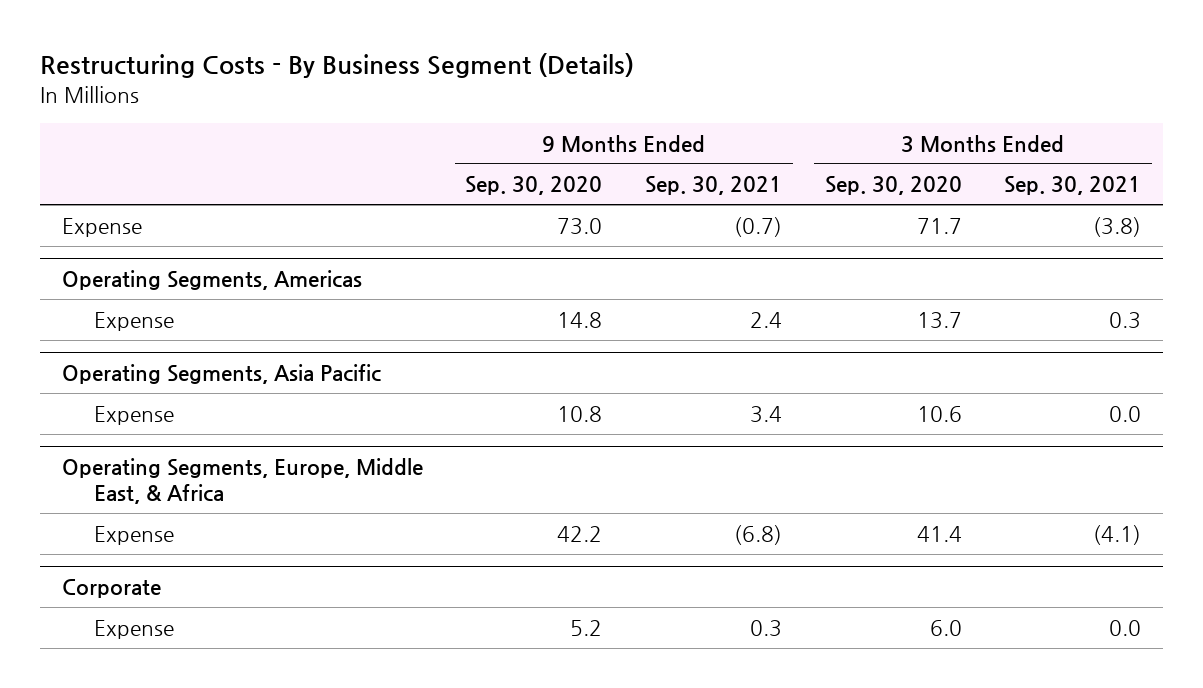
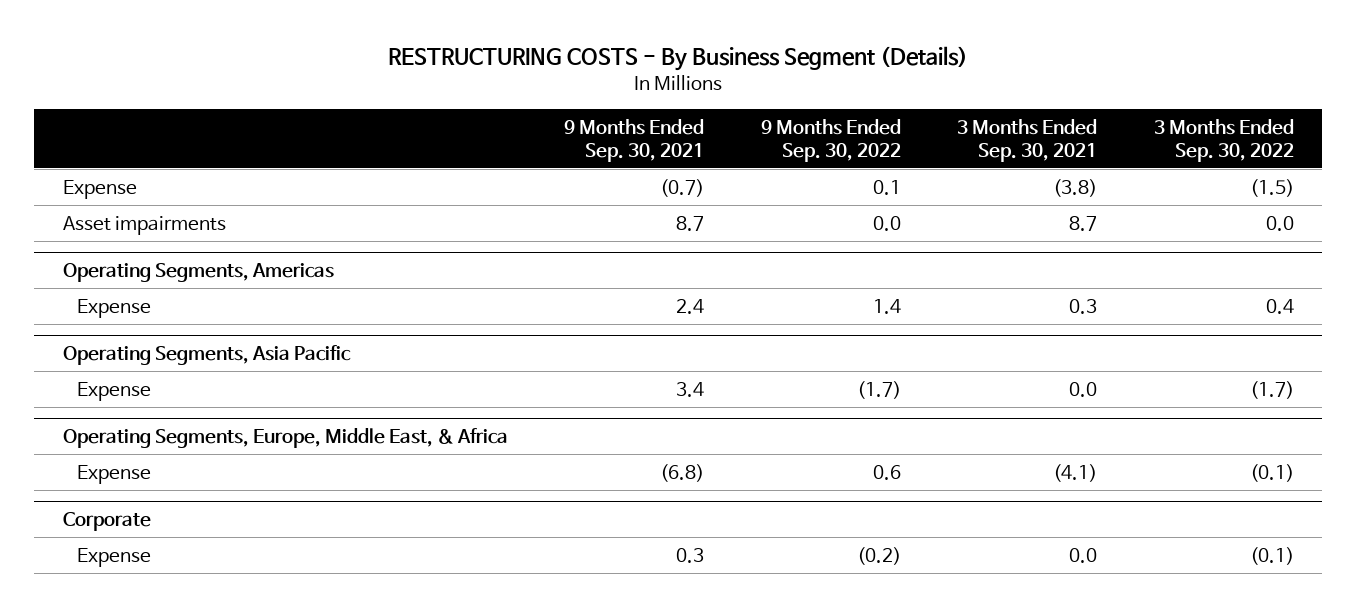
[40,53,635,79] Restructuring Costs - By Business Segment (Details) -> [388,45,969,71] RESTRUCTURING COSTS - By Business Segment (Details)
[465,176,603,196] Sep. 30, 2020 -> none
[824,176,962,196] Sep. 30, 2020 -> none
none -> [760,118,901,162] 9 Months Ended Sep. 30, 2022
none -> [1154,118,1295,162] 3 Months Ended Sep. 30, 2022
none -> [62,215,226,235] Asset impairments

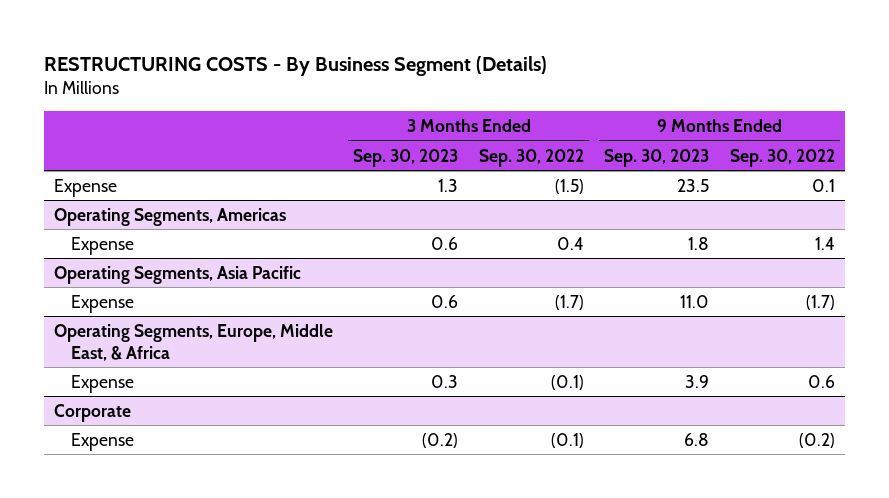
[564,118,705,162] 9 Months Ended Sep. 30, 2021 -> none
[957,118,1098,162] 3 Months Ended Sep. 30, 2021 -> none
none -> [353,148,459,167] Sep. 30, 2023
none -> [604,148,710,167] Sep. 30, 2023
[62,215,226,235] Asset impairments -> none

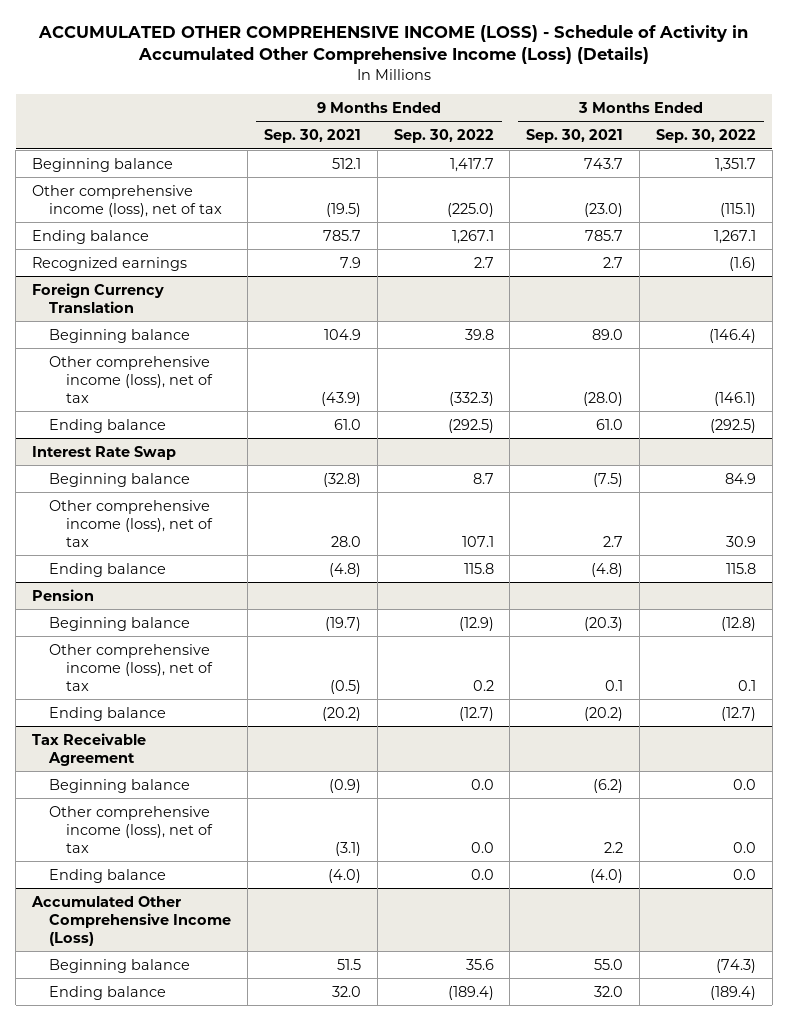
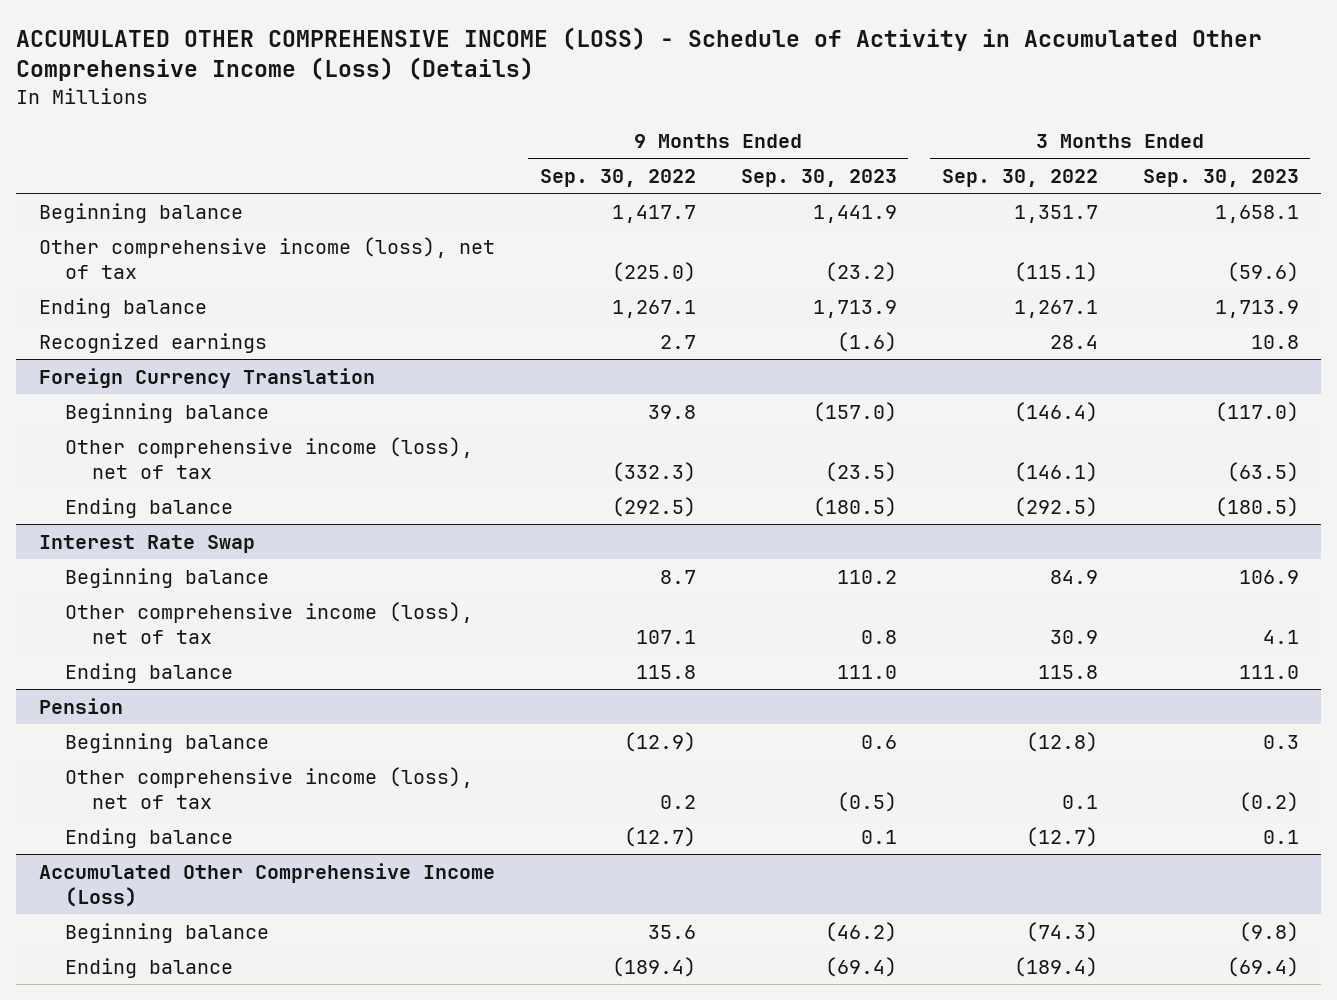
[263,129,361,144] Sep. 30, 2021 -> none
[526,129,624,144] Sep. 30, 2021 -> none
none -> [740,169,897,188] Sep. 30, 2023
none -> [1142,169,1299,188] Sep. 30, 2023
[728,256,756,271] (1.6) -> [1049,334,1098,349] 28.4
[32,732,147,766] Tax Receivable Agreement -> none
[49,778,191,793] Beginning balance -> none
[49,805,214,853] Other comprehensive income (loss), net of tax -> none
[49,868,167,883] Ending balance -> none

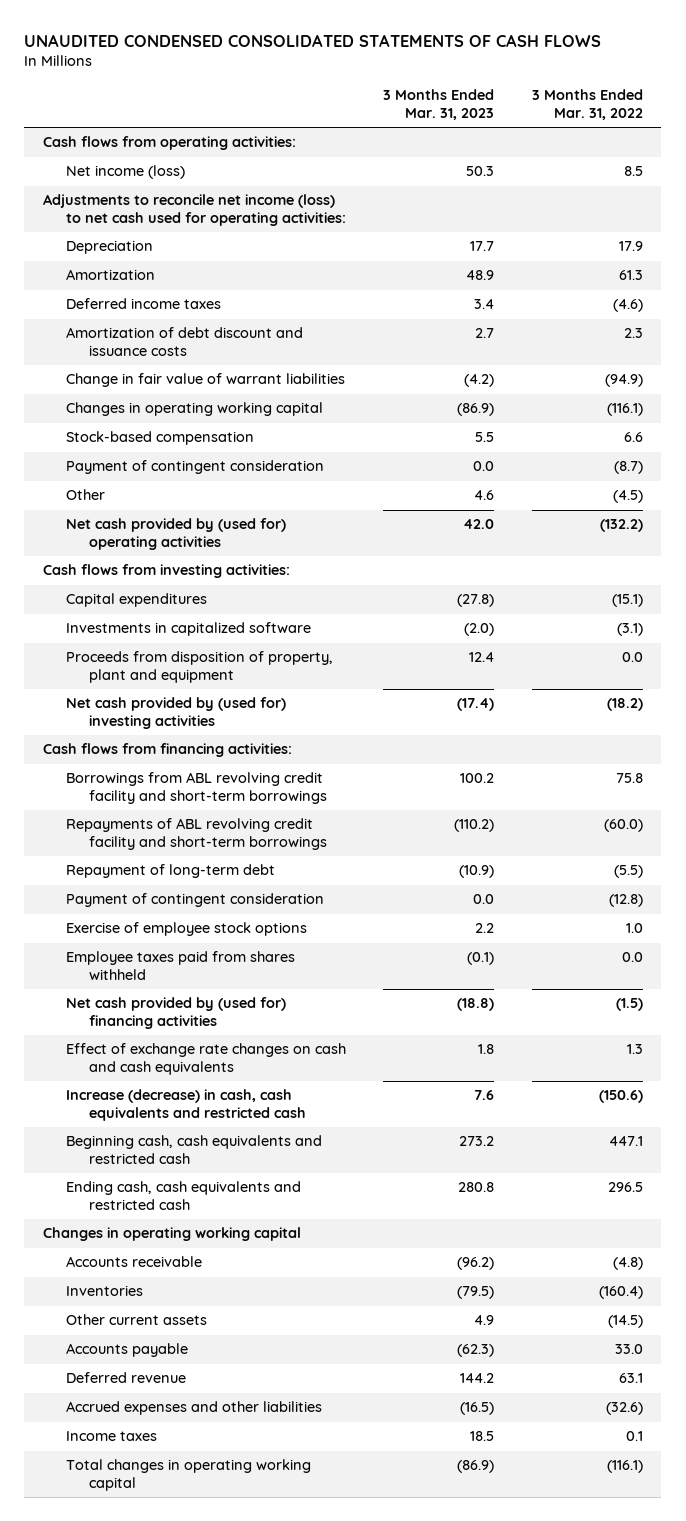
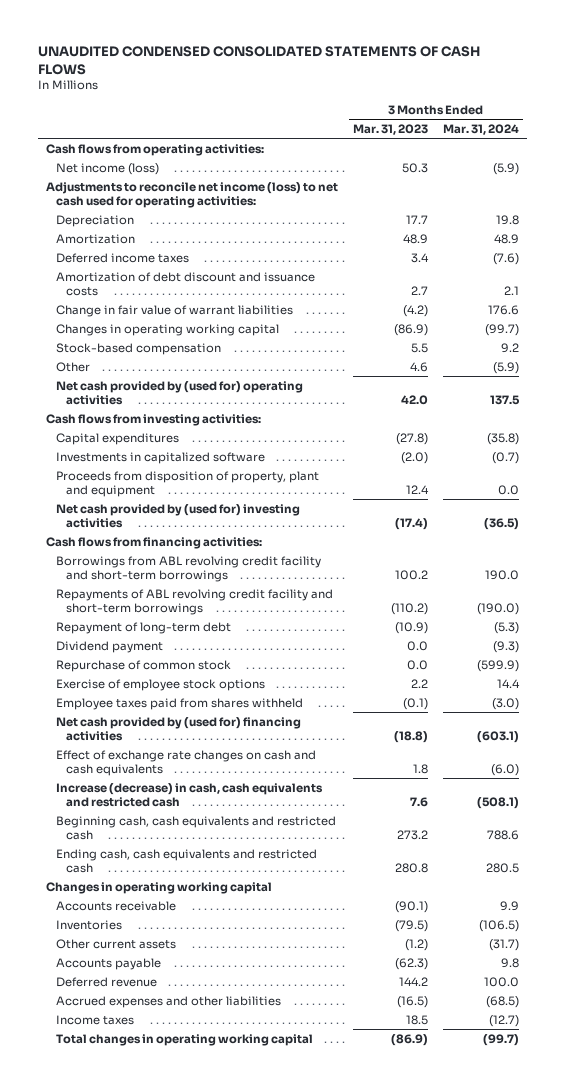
[531,89,643,121] 3 Months Ended Mar. 31, 2022 -> none
none -> [443,124,520,136] Mar. 31, 2024
[65,460,324,475] Payment of contingent consideration -> none
[65,893,324,908] Payment of contingent consideration -> none
none -> [55,640,163,653] Dividend payment
none -> [55,659,231,672] Repurchase of common stock
[457,1257,495,1271] (96.2) -> [395,900,429,913] (90.1)
[474,1315,495,1326] 4.9 -> [405,938,429,951] (1.2)

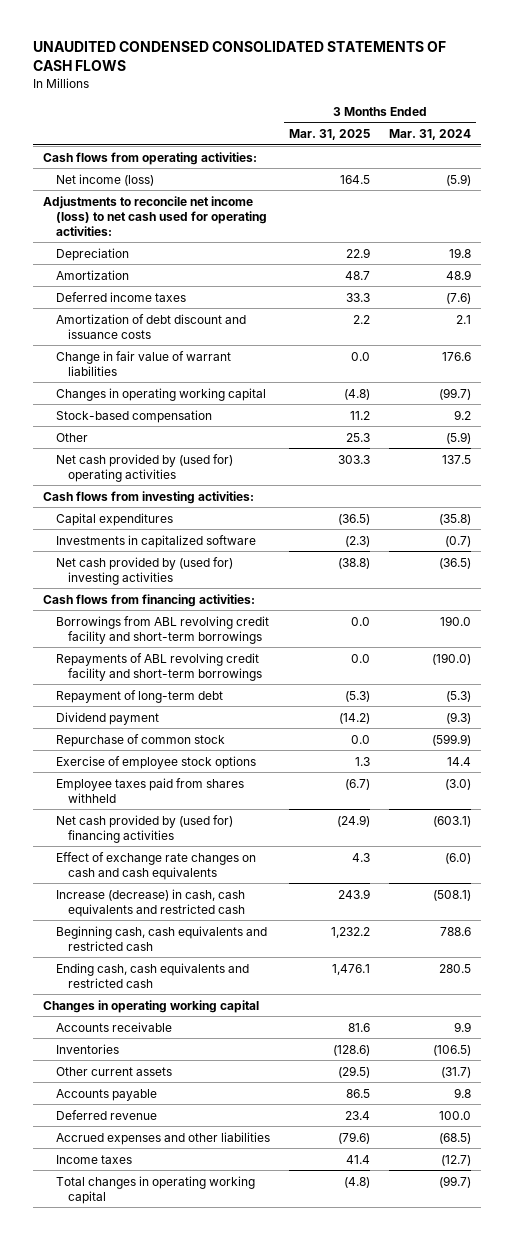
[353,124,429,136] Mar. 31, 2023 -> none
none -> [288,129,370,141] Mar. 31, 2025
[55,470,319,498] Proceeds from disposition of property, plant and equipment -> none

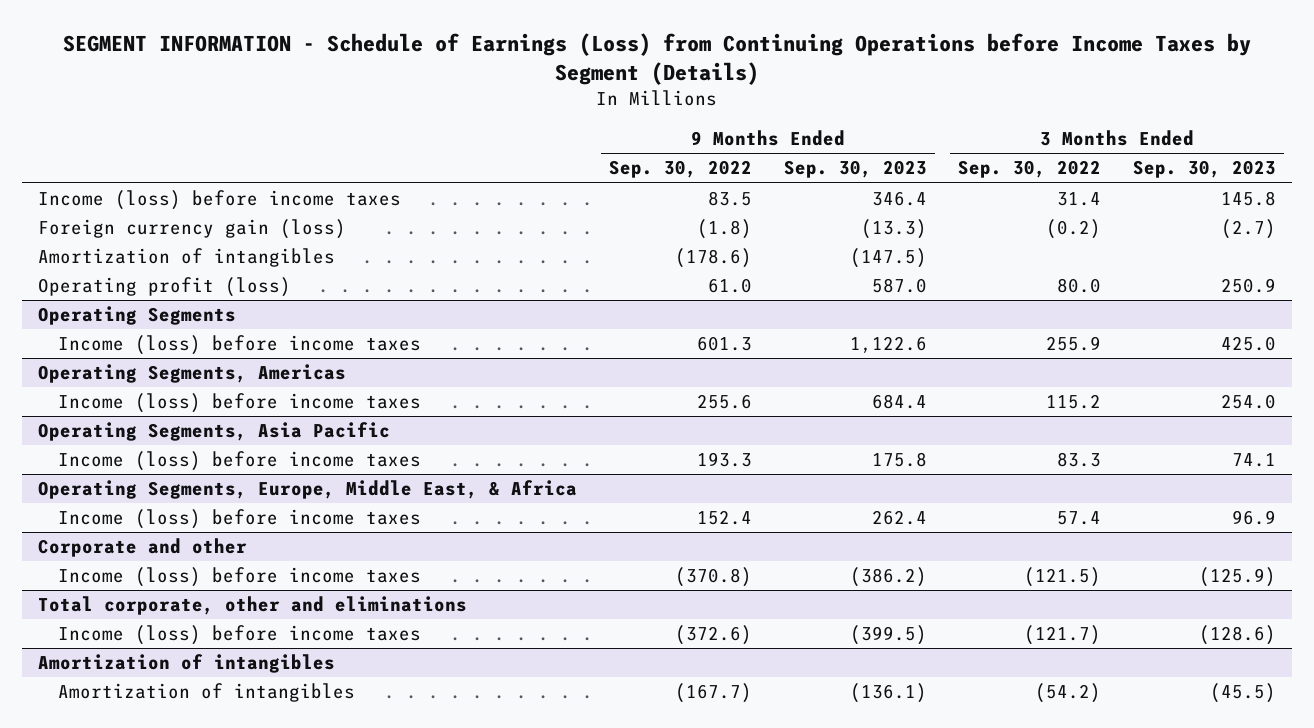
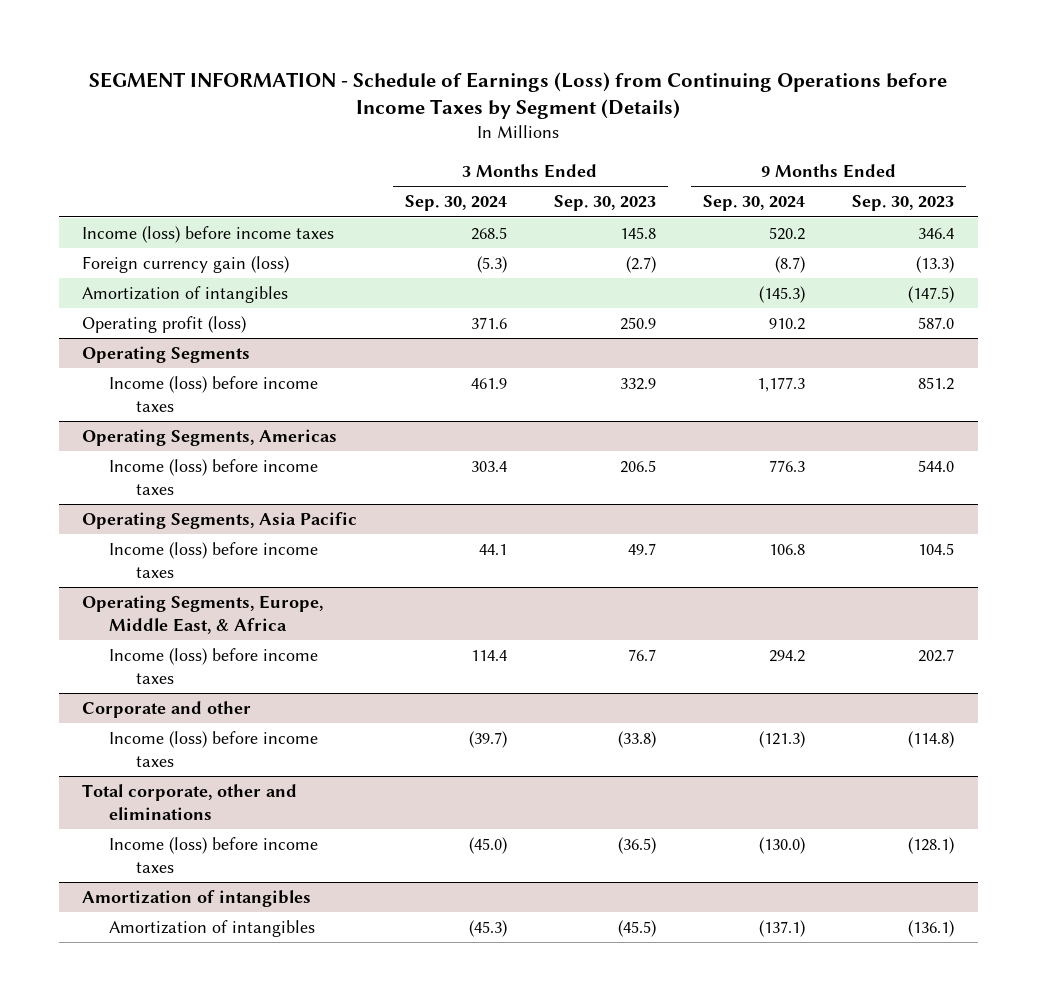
[608,160,752,179] Sep. 30, 2022 -> none
[958,160,1102,179] Sep. 30, 2022 -> none
none -> [404,195,507,212] Sep. 30, 2024
none -> [703,195,806,212] Sep. 30, 2024
[849,336,927,354] 1,122.6 -> [918,376,955,390] 851.2
[1220,336,1276,352] 425.0 -> [619,377,656,390] 332.9
[871,394,927,410] 684.4 -> [918,459,955,472] 544.0
[1220,394,1276,410] 254.0 -> [619,459,656,473] 206.5
[871,452,927,468] 175.8 -> [918,542,955,555] 104.5
[1231,453,1276,468] 74.1 -> [627,542,656,555] 49.7
[871,510,927,526] 262.4 -> [918,648,955,662] 202.7
[1231,510,1276,526] 96.9 -> [627,648,656,661] 76.7
[849,567,927,588] (386.2) -> [908,730,955,748] (114.8)
[1198,567,1276,588] (125.9) -> [617,730,656,748] (33.8)
[849,625,927,646] (399.5) -> [908,836,955,854] (128.1)
[1198,625,1276,646] (128.6) -> [617,836,656,854] (36.5)

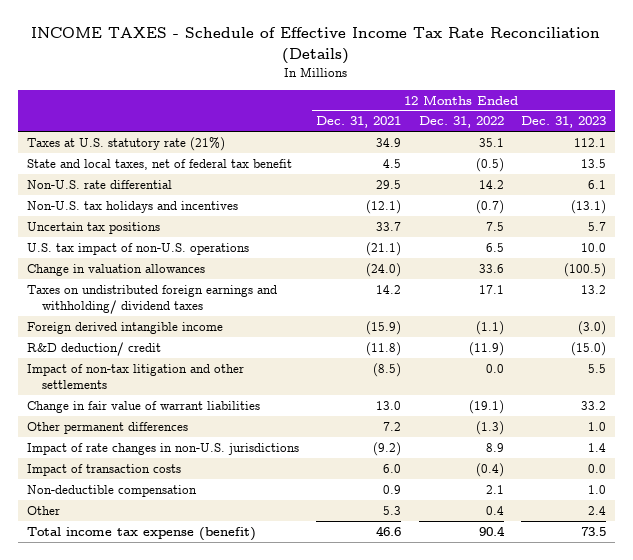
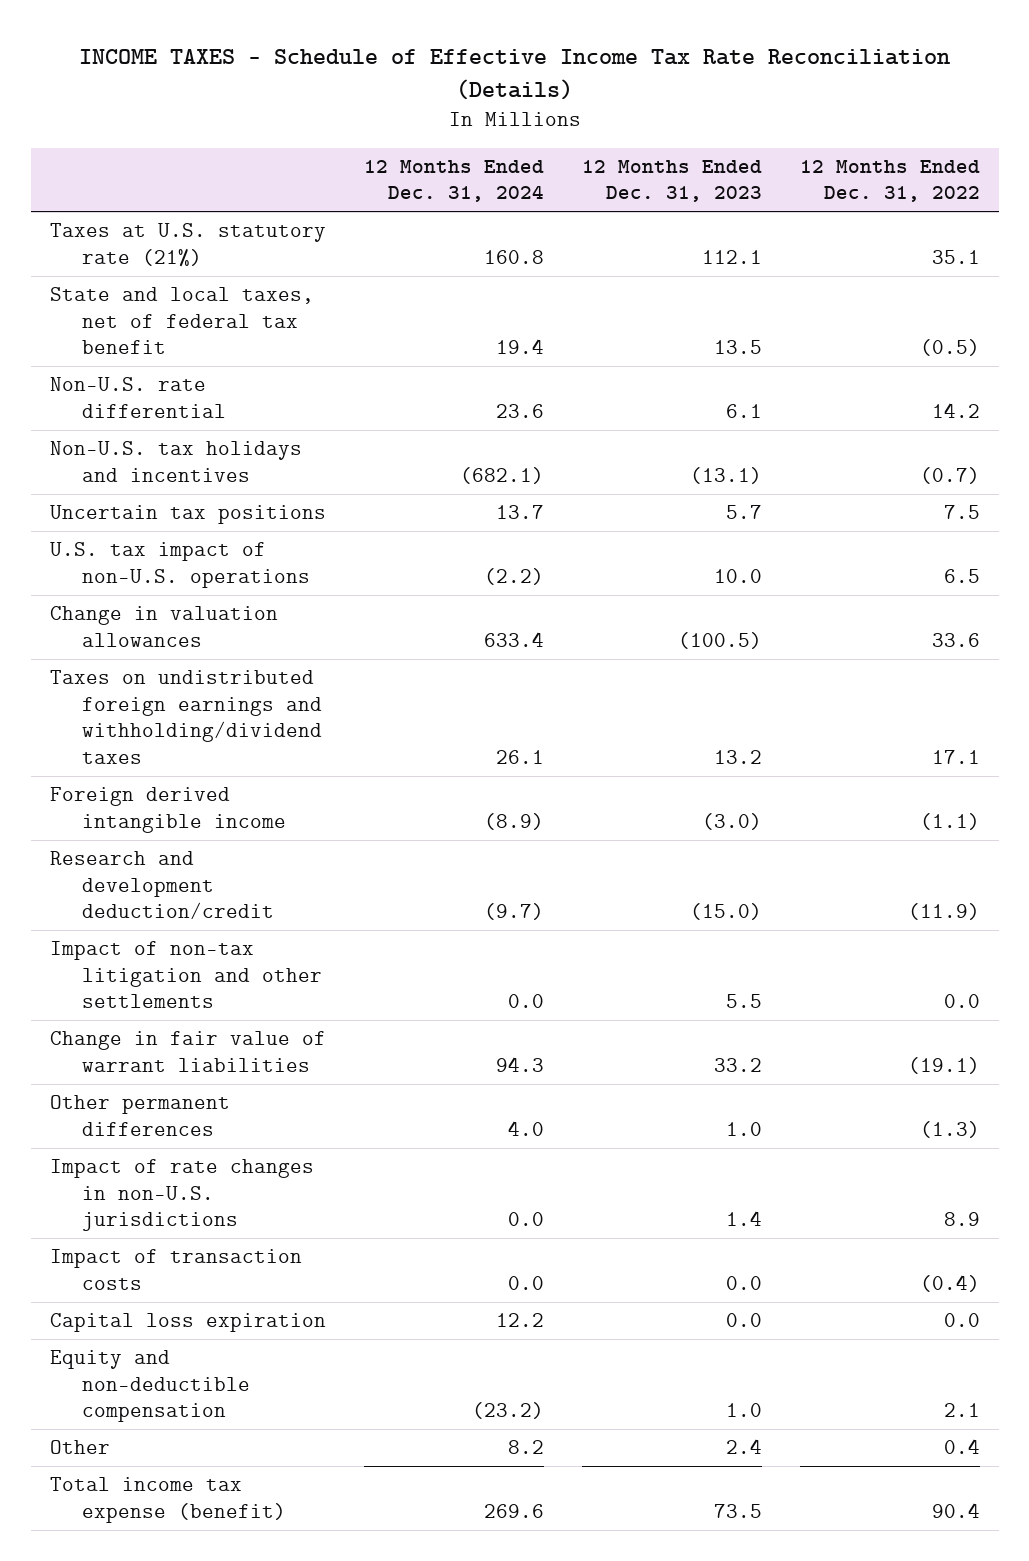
[316,116,402,129] Dec. 31, 2021 -> none
none -> [363,159,544,203] 12 Months Ended Dec. 31, 2024
[26,284,277,315] Taxes on undistributed foreign earnings and withholding/ dividend taxes -> [49,670,322,764] Taxes on undistributed foreign earnings and withholding/dividend taxes
[26,341,161,356] R&D deduction/ credit -> [49,851,274,920] Research and development deduction/credit
none -> [49,1313,326,1333] Capital loss expiration
[26,484,197,497] Non-deductible compensation -> [49,1350,250,1423] Equity and non-deductible compensation

